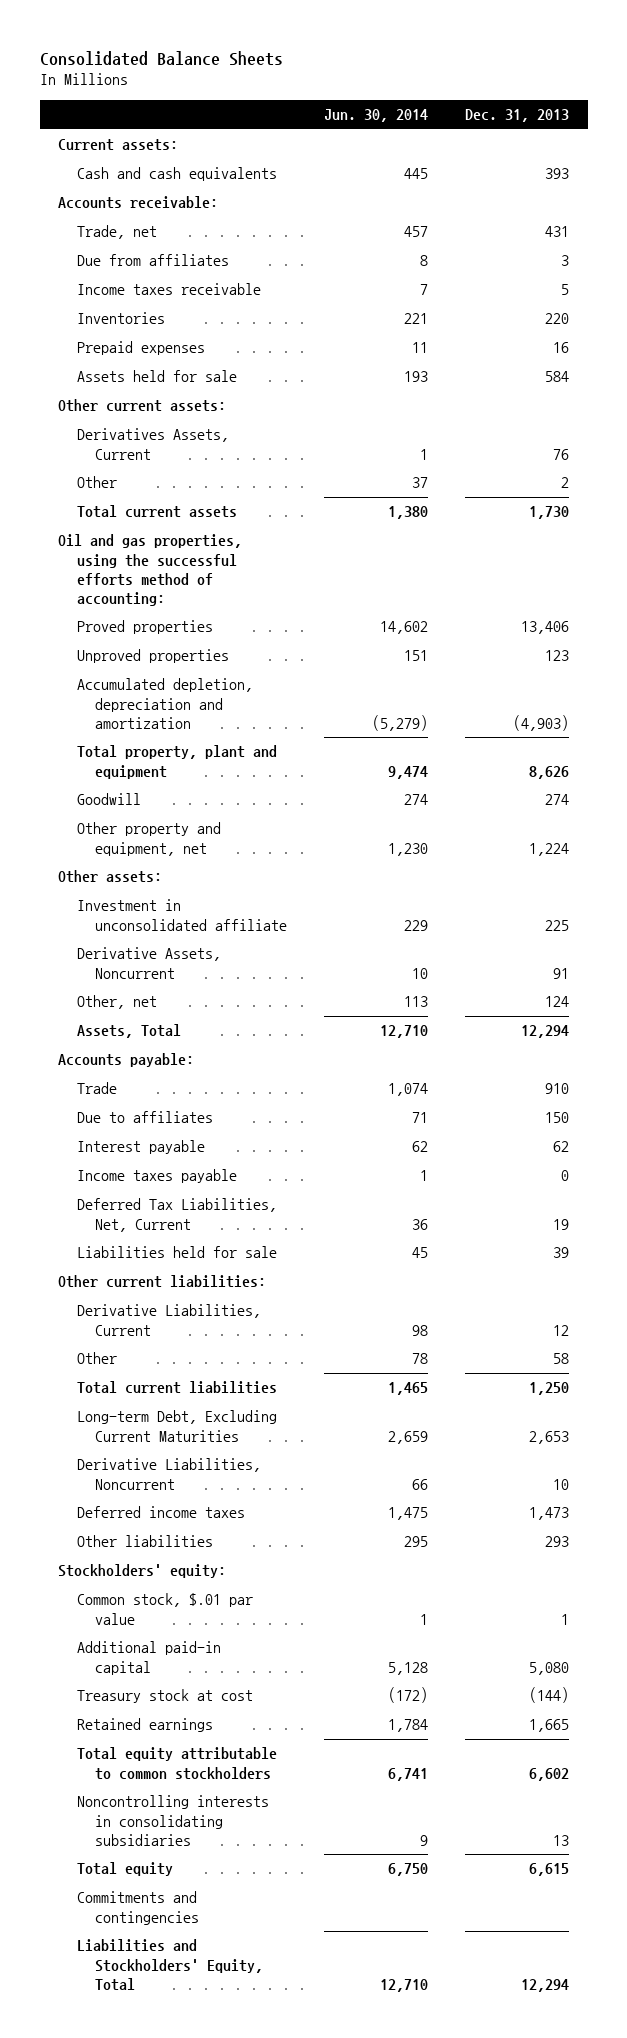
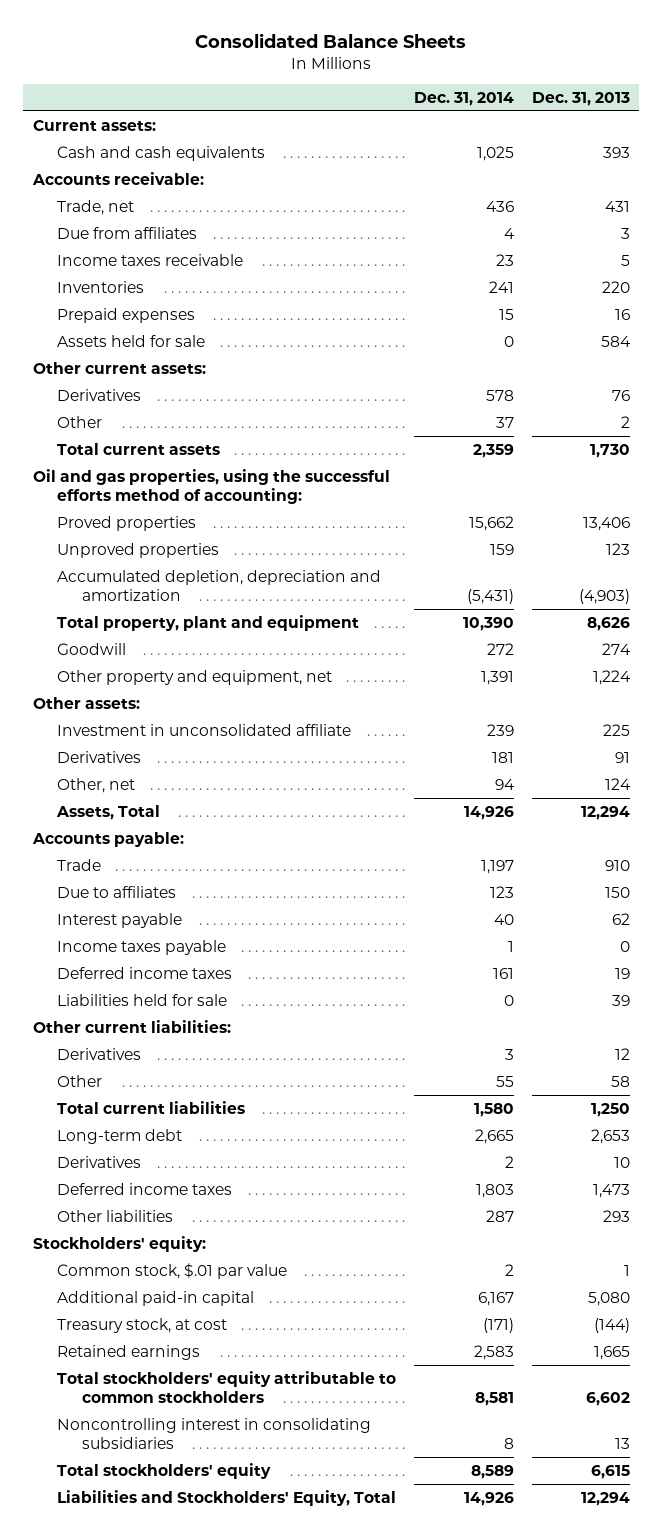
[324,109,429,123] Jun. 30, 2014 -> none
none -> [414,92,515,107] Dec. 31, 2014
[76,428,229,460] Derivatives Assets, Current -> [57,388,142,401] Derivatives
[76,947,221,979] Derivative Assets, Noncurrent -> [57,750,142,763] Derivatives
[76,1198,277,1232] Deferred Tax Liabilities, Net, Current -> [57,966,233,979] Deferred income taxes
[76,1304,261,1336] Derivative Liabilities, Current -> [57,1047,142,1060] Derivatives
[76,1410,277,1442] Long-term Debt, Excluding Current Maturities -> [57,1128,183,1144] Long-term debt
[76,1458,261,1490] Derivative Liabilities, Noncurrent -> [57,1155,142,1168] Derivatives
[76,1689,253,1704] Treasury stock at cost -> [57,1317,228,1333] Treasury stock, at cost
[76,1891,200,1925] Commitments and contingencies -> none
[76,1747,277,1780] Total equity attributable to common stockholders -> [57,1370,397,1404] Total stockholders' equity attributable to common stockholders
[76,1795,269,1846] Noncontrolling interests in consolidating subsidiaries -> [57,1417,372,1450] Noncontrolling interest in consolidating subsidiaries
[76,1862,173,1877] Total equity -> [57,1462,272,1479] Total stockholders' equity

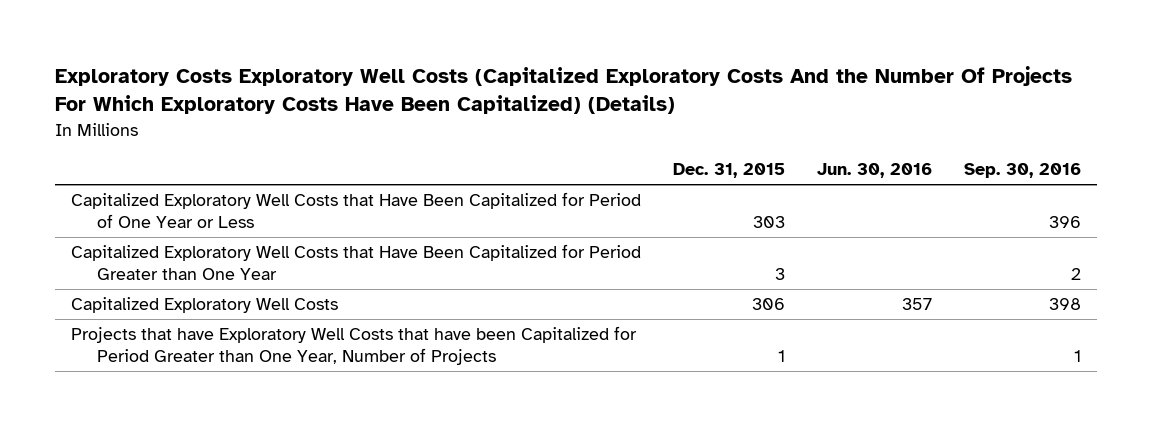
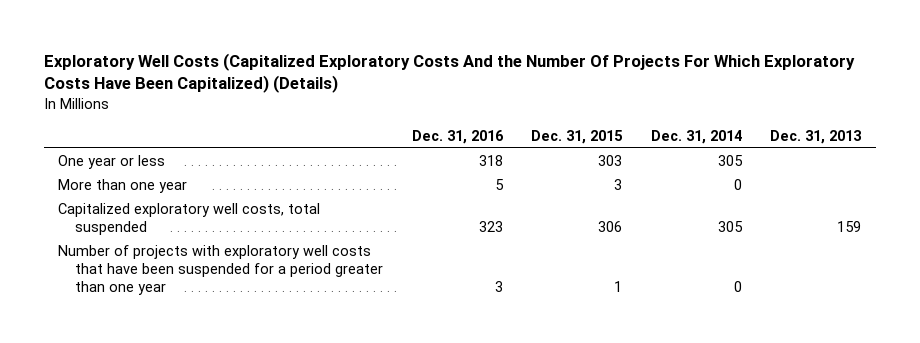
[54,65,1072,115] Exploratory Costs Exploratory Well Costs (Capitalized Exploratory Costs And the Number Of Projects For Which Exploratory Costs Have Been Capitalized) (Details) -> [43,52,855,94] Exploratory Well Costs (Capitalized Exploratory Costs And the Number Of Projects For Which Exploratory Costs Have Been Capitalized) (Details)
[816,163,932,179] Jun. 30, 2016 -> none
[963,163,1081,179] Sep. 30, 2016 -> none
none -> [411,129,504,144] Dec. 31, 2016
none -> [650,129,742,144] Dec. 31, 2014
none -> [770,129,863,144] Dec. 31, 2013
[70,192,641,229] Capitalized Exploratory Well Costs that Have Been Capitalized for Period of One Year or Less -> [58,155,166,170] One year or less
[70,244,641,281] Capitalized Exploratory Well Costs that Have Been Capitalized for Period Greater than One Year -> [58,179,188,194] More than one year
[70,297,338,314] Capitalized Exploratory Well Costs -> [58,203,321,236] Capitalized exploratory well costs, total suspended
[70,326,637,366] Projects that have Exploratory Well Costs that have been Capitalized for Period Greater than One Year, Number of Projects -> [58,245,384,295] Number of projects with exploratory well costs that have been suspended for a period greater than one year

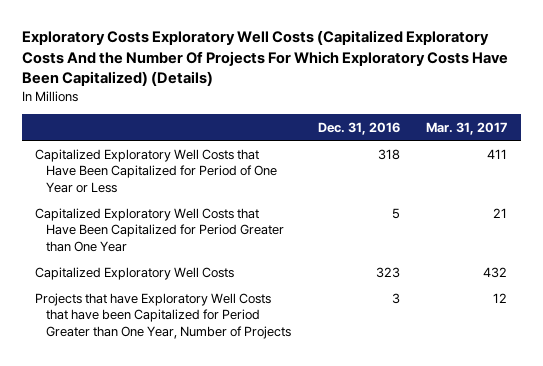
[43,52,855,94] Exploratory Well Costs (Capitalized Exploratory Costs And the Number Of Projects For Which Exploratory Costs Have Been Capitalized) (Details) -> [21,30,508,86] Exploratory Costs Exploratory Well Costs (Capitalized Exploratory Costs And the Number Of Projects For Which Exploratory Costs Have Been Capitalized) (Details)
[531,129,624,144] Dec. 31, 2015 -> none
[650,129,742,144] Dec. 31, 2014 -> none
[770,129,863,144] Dec. 31, 2013 -> none
none -> [426,121,508,135] Mar. 31, 2017
[58,155,166,170] One year or less -> [35,148,278,193] Capitalized Exploratory Well Costs that Have Been Capitalized for Period of One Year or Less
[58,179,188,194] More than one year -> [35,207,285,252] Capitalized Exploratory Well Costs that Have Been Capitalized for Period Greater than One Year
[58,203,321,236] Capitalized exploratory well costs, total suspended -> [35,266,235,280] Capitalized Exploratory Well Costs
[58,245,384,295] Number of projects with exploratory well costs that have been suspended for a period greater than one year -> [35,292,292,339] Projects that have Exploratory Well Costs that have been Capitalized for Period Greater than One Year, Number of Projects

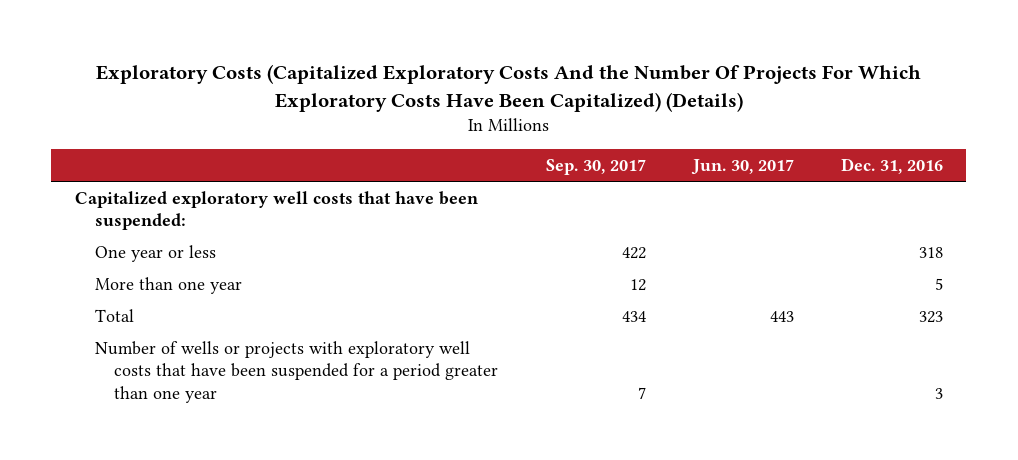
[21,30,508,86] Exploratory Costs Exploratory Well Costs (Capitalized Exploratory Costs And the Number Of Projects For Which Exploratory Costs Have Been Capitalized) (Details) -> [95,64,921,113] Exploratory Costs (Capitalized Exploratory Costs And the Number Of Projects For Which Exploratory Costs Have Been Capitalized) (Details)
[426,121,508,135] Mar. 31, 2017 -> none
none -> [545,158,646,175] Sep. 30, 2017
none -> [690,158,794,175] Jun. 30, 2017
none -> [74,190,478,231] Capitalized exploratory well costs that have been suspended:
[35,148,278,193] Capitalized Exploratory Well Costs that Have Been Capitalized for Period of One Year or Less -> [94,244,216,262] One year or less
[35,207,285,252] Capitalized Exploratory Well Costs that Have Been Capitalized for Period Greater than One Year -> [94,276,242,294] More than one year
[35,266,235,280] Capitalized Exploratory Well Costs -> [94,308,134,322] Total
[35,292,292,339] Projects that have Exploratory Well Costs that have been Capitalized for Period Greater than One Year, Number of Projects -> [94,340,499,403] Number of wells or projects with exploratory well costs that have been suspended for a period greater than one year

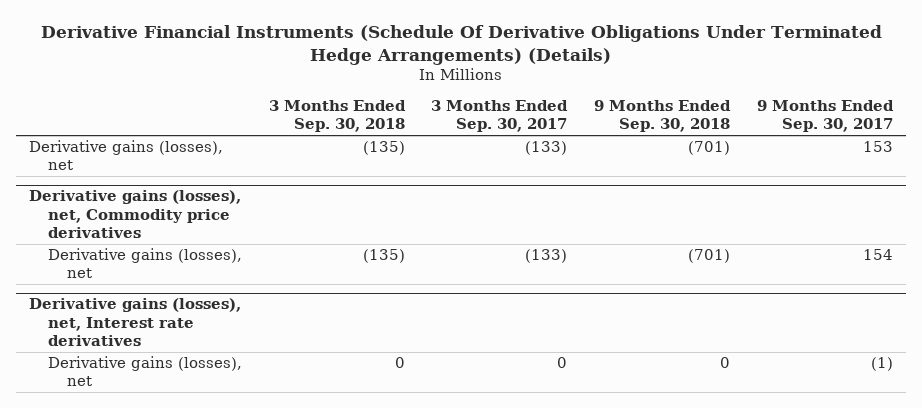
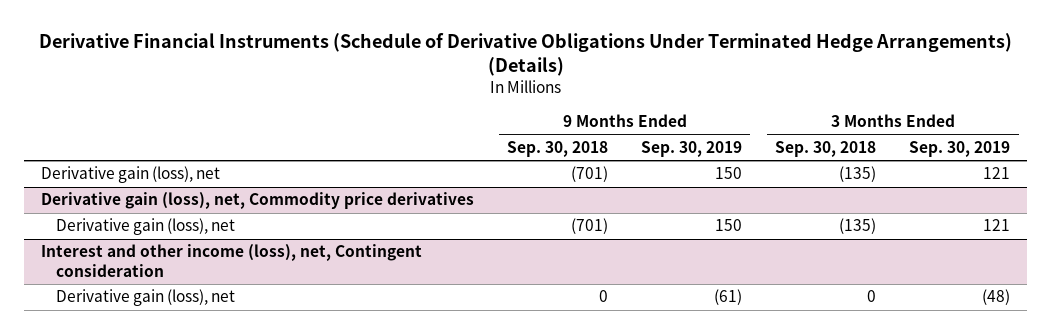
[41,25,883,65] Derivative Financial Instruments (Schedule Of Derivative Obligations Under Terminated Hedge Arrangements) (Details) -> [38,33,1012,77] Derivative Financial Instruments (Schedule of Derivative Obligations Under Terminated Hedge Arrangements) (Details)
[431,100,569,133] 3 Months Ended Sep. 30, 2017 -> none
[756,100,894,133] 9 Months Ended Sep. 30, 2017 -> none
none -> [641,140,743,157] Sep. 30, 2019
none -> [909,140,1011,157] Sep. 30, 2019
[29,298,242,346] Derivative gains (losses), net, Interest rate derivatives -> none
[29,140,224,171] Derivative gains (losses), net -> [41,166,221,184] Derivative gain (loss), net
[29,190,242,238] Derivative gains (losses), net, Commodity price derivatives -> [41,192,475,210] Derivative gain (loss), net, Commodity price derivatives
[48,248,243,279] Derivative gains (losses), net -> [55,218,235,236] Derivative gain (loss), net
none -> [41,244,423,277] Interest and other income (loss), net, Contingent consideration
[48,356,243,387] Derivative gains (losses), net -> [55,289,235,307] Derivative gain (loss), net

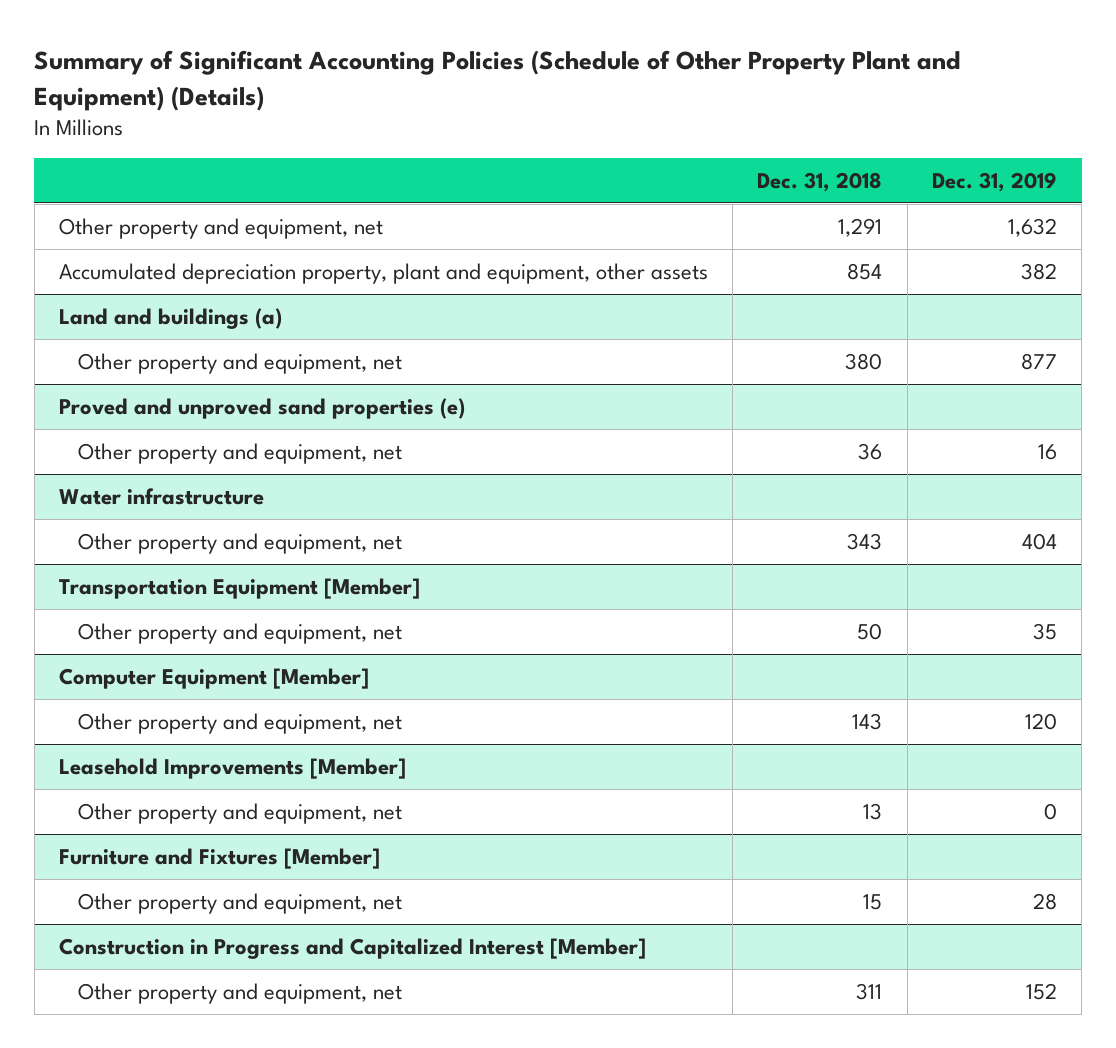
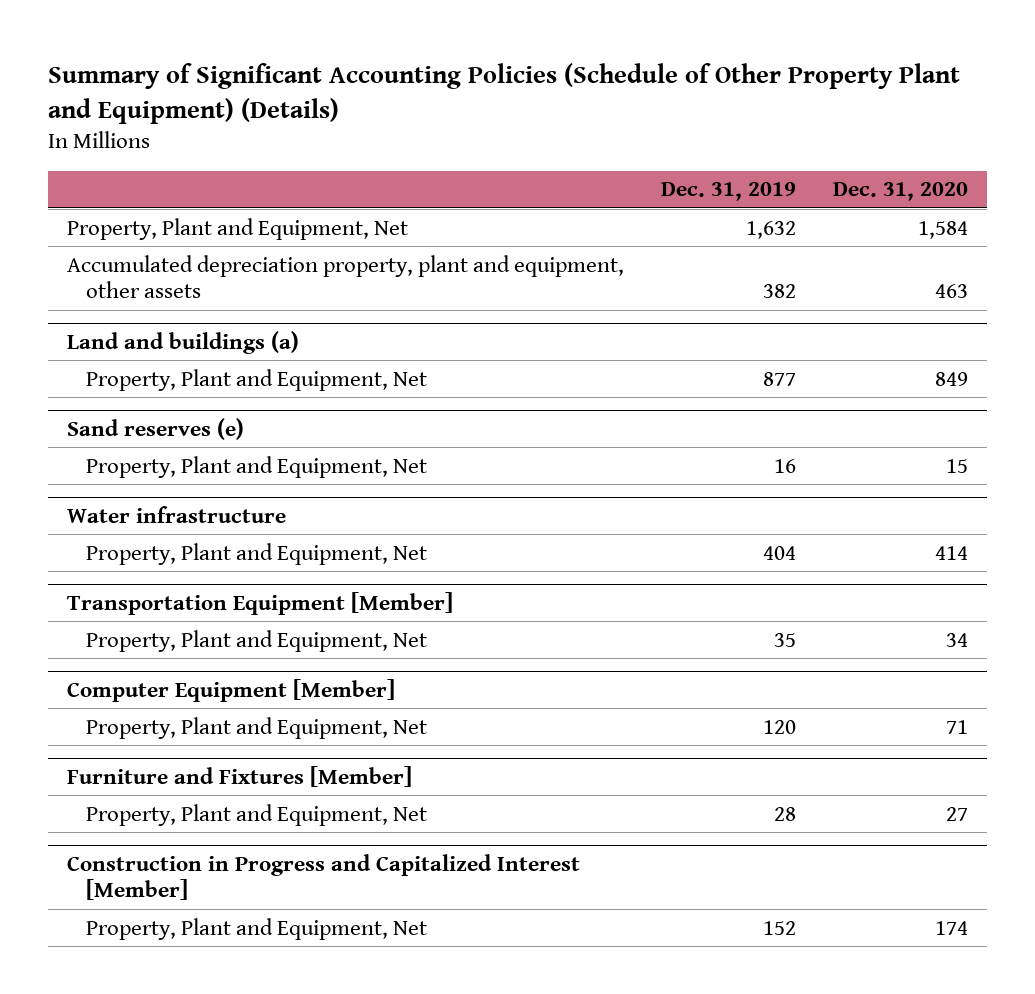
[757,171,883,192] Dec. 31, 2018 -> none
none -> [833,182,969,202] Dec. 31, 2020
[58,217,383,239] Other property and equipment, net -> [66,217,408,240] Property, Plant and Equipment, Net
[77,352,402,374] Other property and equipment, net -> [86,368,428,391] Property, Plant and Equipment, Net
[58,397,465,419] Proved and unproved sand properties (e) -> [66,417,244,440] Sand reserves (e)
[77,442,402,464] Other property and equipment, net -> [86,455,428,478] Property, Plant and Equipment, Net
[77,532,402,554] Other property and equipment, net -> [86,542,428,565] Property, Plant and Equipment, Net
[77,622,402,644] Other property and equipment, net -> [86,629,428,652] Property, Plant and Equipment, Net
[58,757,406,779] Leasehold Improvements [Member] -> none
[77,802,402,824] Other property and equipment, net -> none
[77,712,402,734] Other property and equipment, net -> [86,716,428,739] Property, Plant and Equipment, Net
[77,892,402,914] Other property and equipment, net -> [86,803,428,826] Property, Plant and Equipment, Net
[77,982,402,1004] Other property and equipment, net -> [86,917,428,940] Property, Plant and Equipment, Net

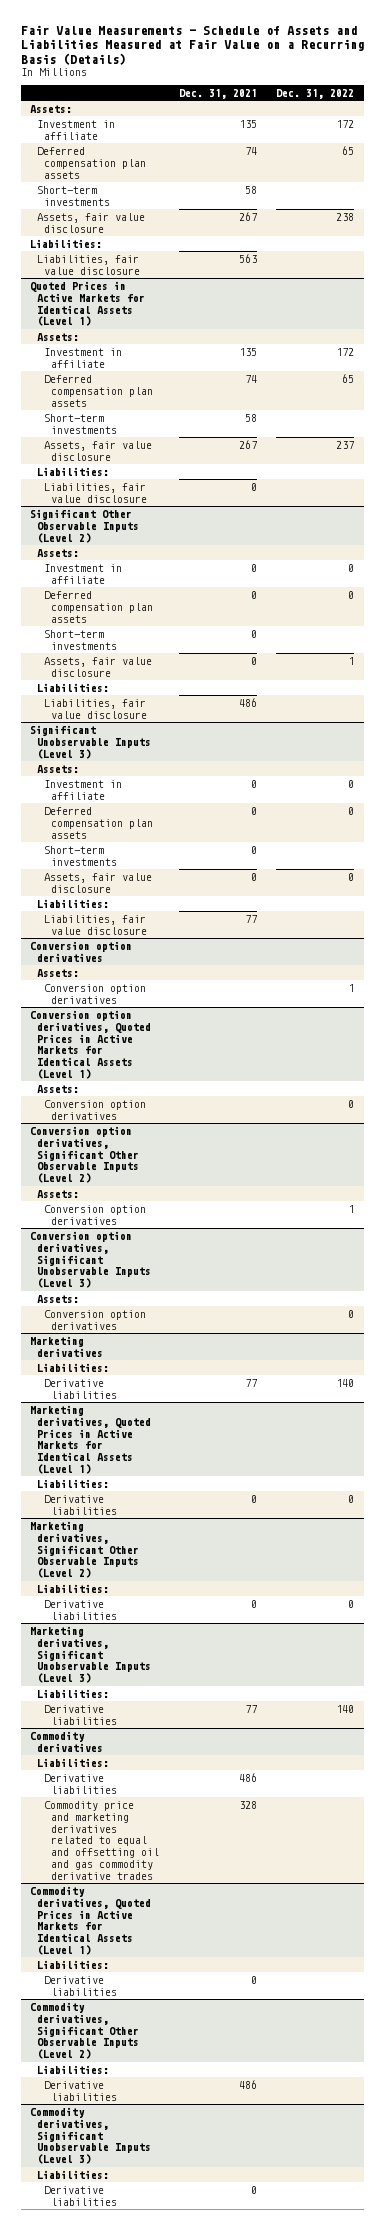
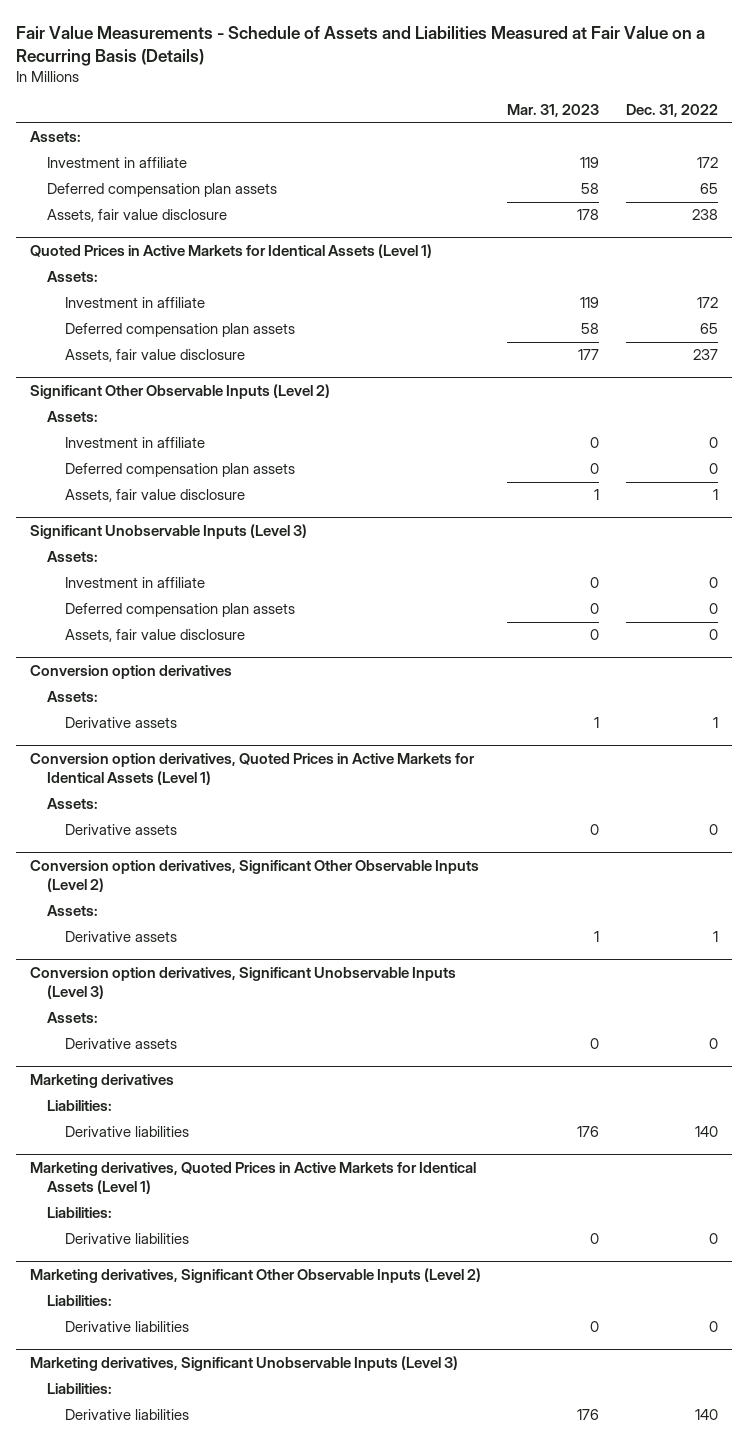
[178,89,257,100] Dec. 31, 2021 -> none
none -> [507,104,600,118] Mar. 31, 2023
[37,185,111,206] Short-term investments -> none
[30,238,103,248] Liabilities: -> none
[37,254,141,275] Liabilities, fair value disclosure -> none
[44,413,118,434] Short-term investments -> none
[37,466,110,476] Liabilities: -> none
[44,482,148,503] Liabilities, fair value disclosure -> none
[44,629,118,650] Short-term investments -> none
[37,682,110,692] Liabilities: -> none
[44,698,148,719] Liabilities, fair value disclosure -> none
[44,845,118,866] Short-term investments -> none
[37,898,110,908] Liabilities: -> none
[44,914,148,935] Liabilities, fair value disclosure -> none
[44,983,147,1004] Conversion option derivatives -> [65,717,178,729] Derivative assets
[44,1099,147,1120] Conversion option derivatives -> [65,824,178,836] Derivative assets
[44,1204,147,1225] Conversion option derivatives -> [65,931,178,943] Derivative assets
[44,1309,147,1330] Conversion option derivatives -> [65,1038,178,1050] Derivative assets
[30,1730,104,1752] Commodity derivatives -> none
[37,1757,110,1767] Liabilities: -> none
[44,1773,118,1794] Derivative liabilities -> none
[44,1800,160,1881] Commodity price and marketing derivatives related to equal and offsetting oil and gas commodity derivative trades -> none
[30,1885,152,1956] Commodity derivatives, Quoted Prices in Active Markets for Identical Assets (Level 1) -> none
[37,1959,110,1969] Liabilities: -> none
[44,1975,118,1996] Derivative liabilities -> none
[30,2001,140,2060] Commodity derivatives, Significant Other Observable Inputs (Level 2) -> none
[37,2064,110,2074] Liabilities: -> none
[44,2080,118,2101] Derivative liabilities -> none
[30,2106,152,2165] Commodity derivatives, Significant Unobservable Inputs (Level 3) -> none
[37,2169,110,2179] Liabilities: -> none
[44,2185,118,2206] Derivative liabilities -> none

